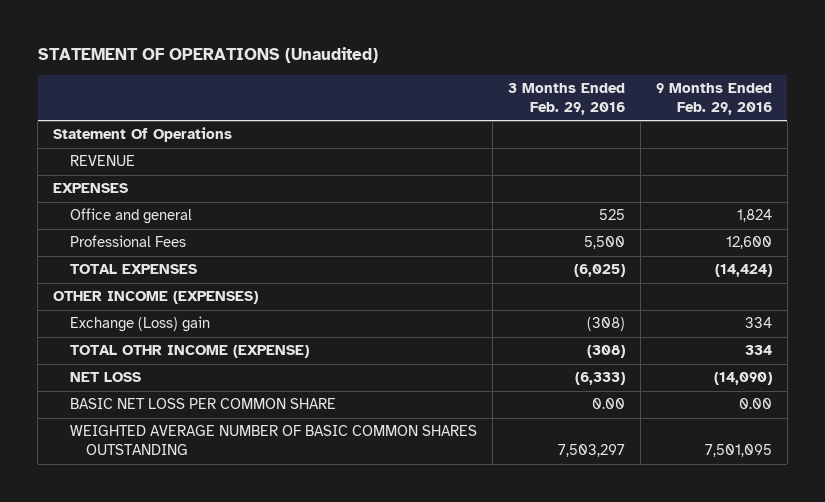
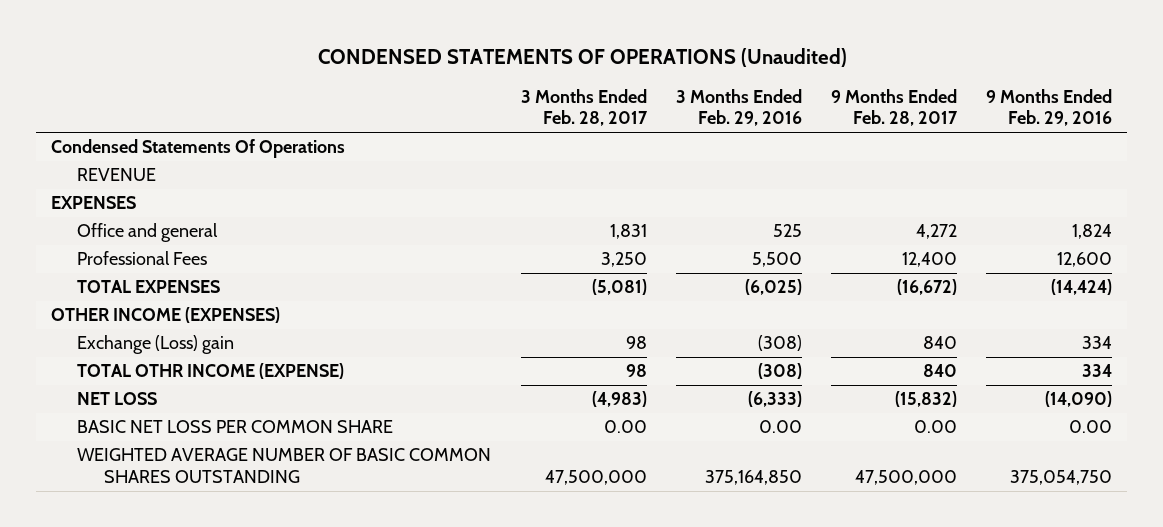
[37,47,378,64] STATEMENT OF OPERATIONS (Unaudited) -> [317,48,847,68] CONDENSED STATEMENTS OF OPERATIONS (Unaudited)
none -> [520,88,648,127] 3 Months Ended Feb. 28, 2017
none -> [831,88,959,127] 9 Months Ended Feb. 28, 2017
[53,127,233,143] Statement Of Operations -> [50,139,345,159] Condensed Statements Of Operations
[557,444,625,458] 7,503,297 -> [704,469,802,485] 375,164,850
[704,444,772,458] 7,501,095 -> [1010,469,1113,485] 375,054,750

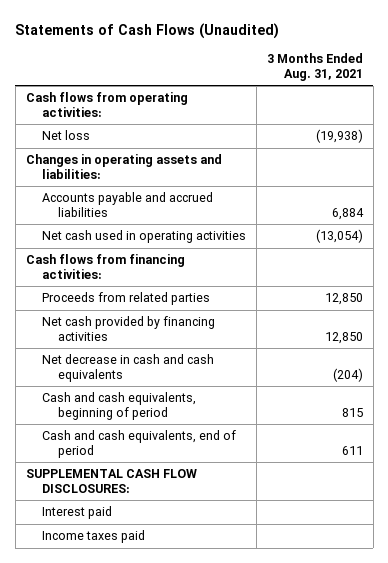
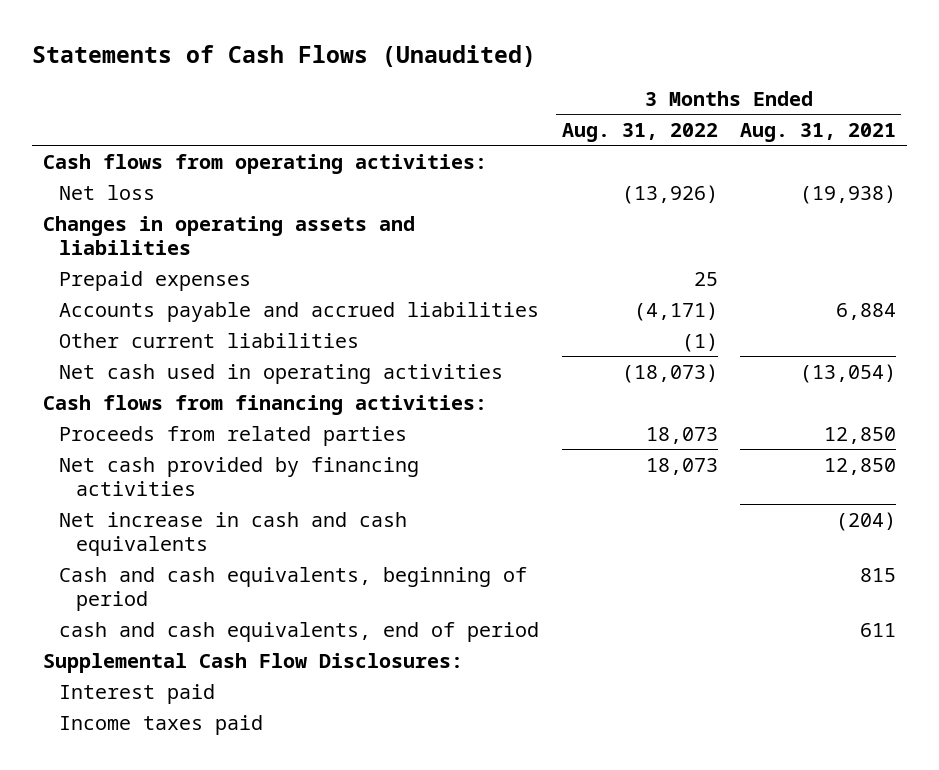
none -> [561,122,718,142] Aug. 31, 2022
[25,154,222,179] Changes in operating assets and liabilities: -> [43,215,416,255] Changes in operating assets and liabilities
none -> [59,270,252,291] Prepaid expenses
none -> [59,332,360,348] Other current liabilities
[42,354,215,382] Net decrease in cash and cash equivalents -> [59,511,408,556] Net increase in cash and cash equivalents
[42,430,237,458] Cash and cash equivalents, end of period -> [59,621,540,642] cash and cash equivalents, end of period
[25,469,197,493] SUPPLEMENTAL CASH FLOW DISCLOSURES: -> [43,652,464,673] Supplemental Cash Flow Disclosures:

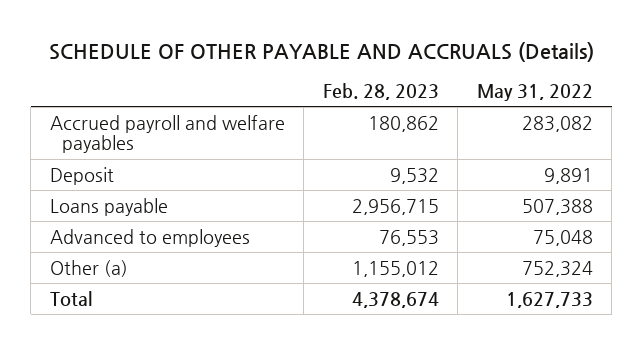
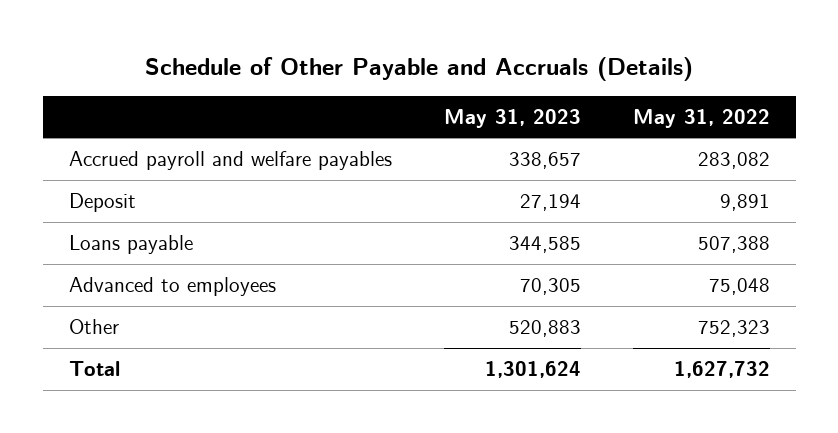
[49,41,595,62] SCHEDULE OF OTHER PAYABLE AND ACCRUALS (Details) -> [145,57,694,82] Schedule of Other Payable and Accruals (Details)
[322,82,439,100] Feb. 28, 2023 -> none
none -> [443,108,581,128] May 31, 2023
[49,259,128,277] Other (a) -> [68,318,119,334] Other
[521,260,593,277] 752,324 -> [697,319,770,337] 752,323
[505,291,593,308] 1,627,733 -> [673,360,770,378] 1,627,732

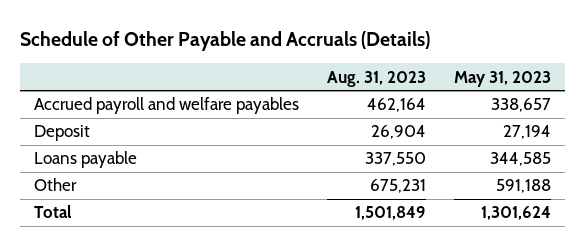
[632,108,770,128] May 31, 2022 -> none
none -> [326,70,426,87] Aug. 31, 2023
[68,276,276,296] Advanced to employees -> none
[508,319,581,337] 520,883 -> [496,179,552,194] 591,188

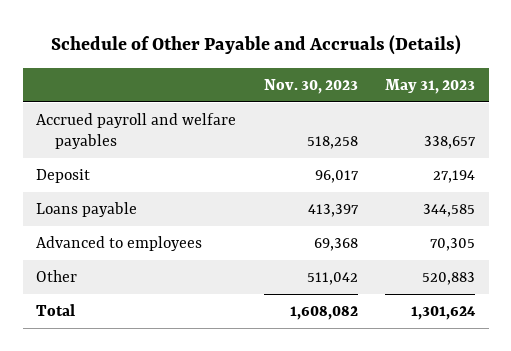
[326,70,426,87] Aug. 31, 2023 -> none
none -> [263,78,358,94] Nov. 30, 2023
none -> [36,236,203,252] Advanced to employees
[496,179,552,194] 591,188 -> [421,272,475,286] 520,883

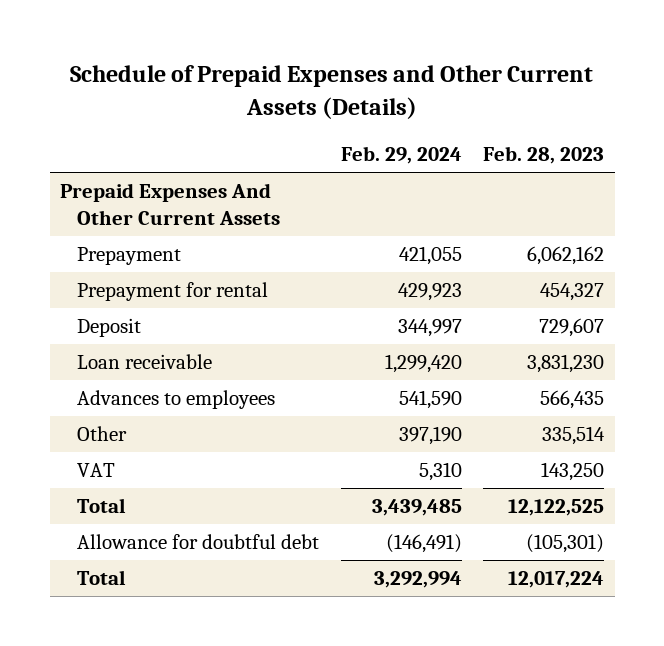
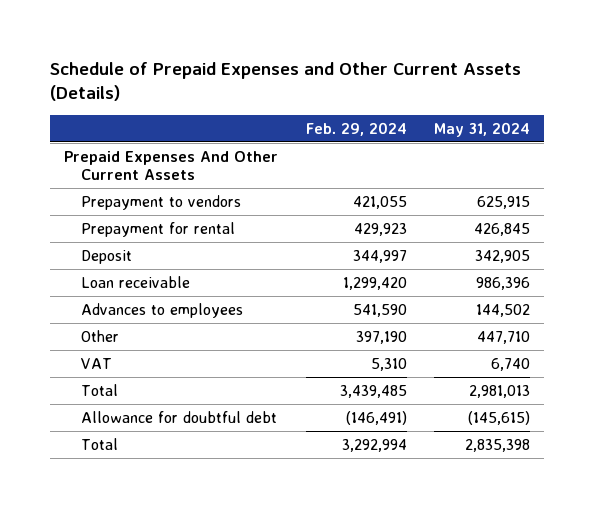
[482,146,604,165] Feb. 28, 2023 -> none
none -> [434,121,531,137] May 31, 2024
[77,247,182,266] Prepayment -> [80,194,241,210] Prepayment to vendors

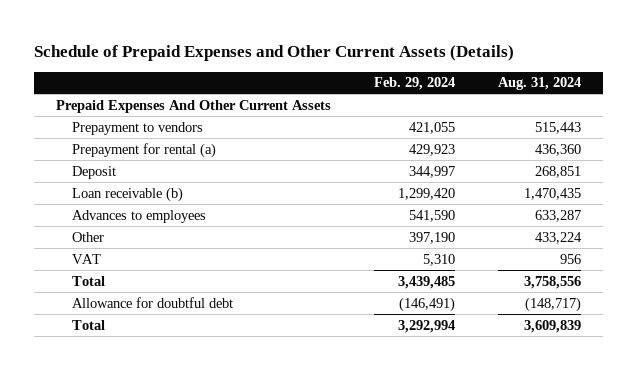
[434,121,531,137] May 31, 2024 -> none
none -> [498,77,582,91] Aug. 31, 2024
[80,221,235,237] Prepayment for rental -> [71,142,216,158] Prepayment for rental (a)
[80,275,190,288] Loan receivable -> [71,186,183,202] Loan receivable (b)

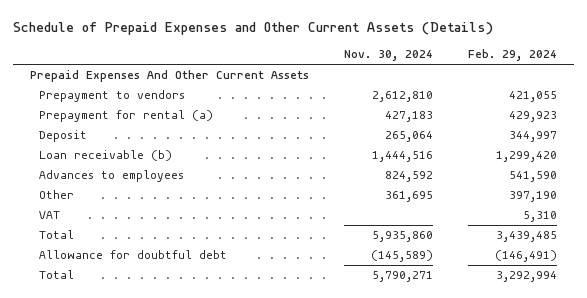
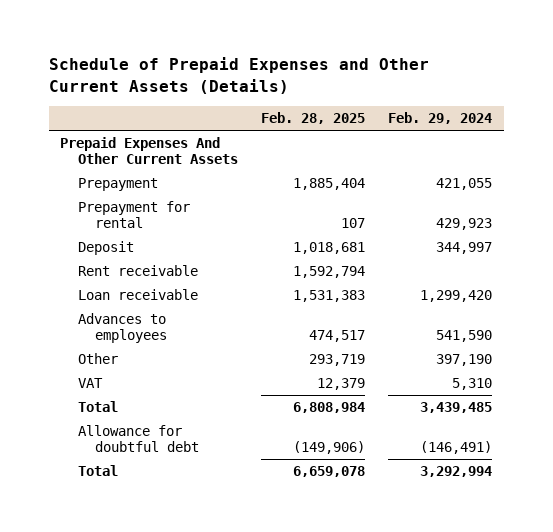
[344,50,434,62] Nov. 30, 2024 -> none
none -> [260,112,365,125] Feb. 28, 2025
[39,90,186,103] Prepayment to vendors -> [77,178,158,192] Prepayment
[39,110,214,123] Prepayment for rental (a) -> [77,201,190,229] Prepayment for rental
none -> [77,265,198,277] Rent receivable
[39,150,173,162] Loan receivable (b) -> [77,289,198,301] Loan receivable

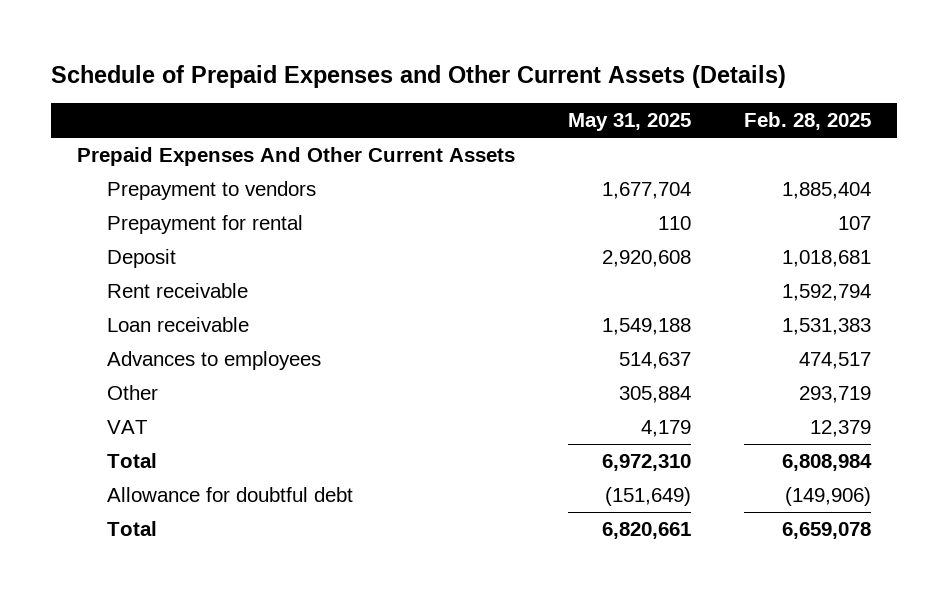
[388,112,493,125] Feb. 29, 2024 -> none
none -> [567,113,691,132] May 31, 2025
[77,178,158,192] Prepayment -> [107,181,317,201] Prepayment to vendors

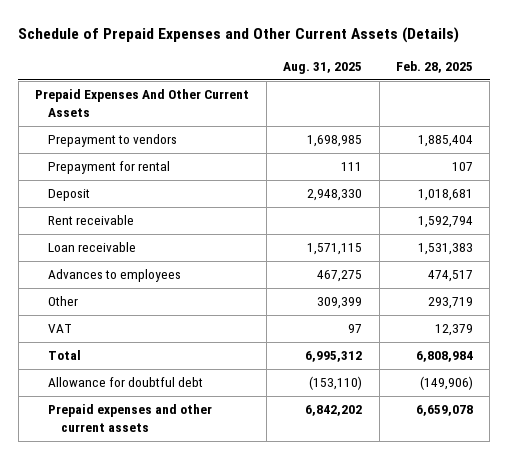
[567,113,691,132] May 31, 2025 -> none
none -> [283,62,363,75] Aug. 31, 2025
[107,521,158,537] Total -> [48,404,213,432] Prepaid expenses and other current assets

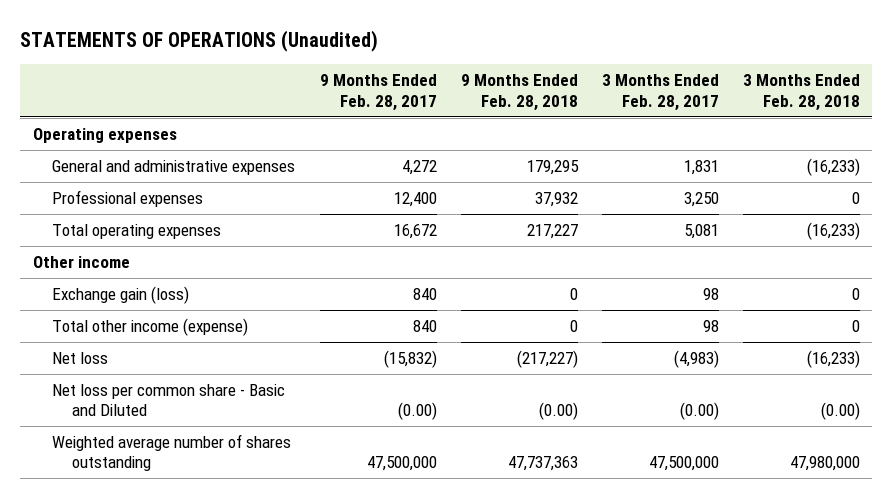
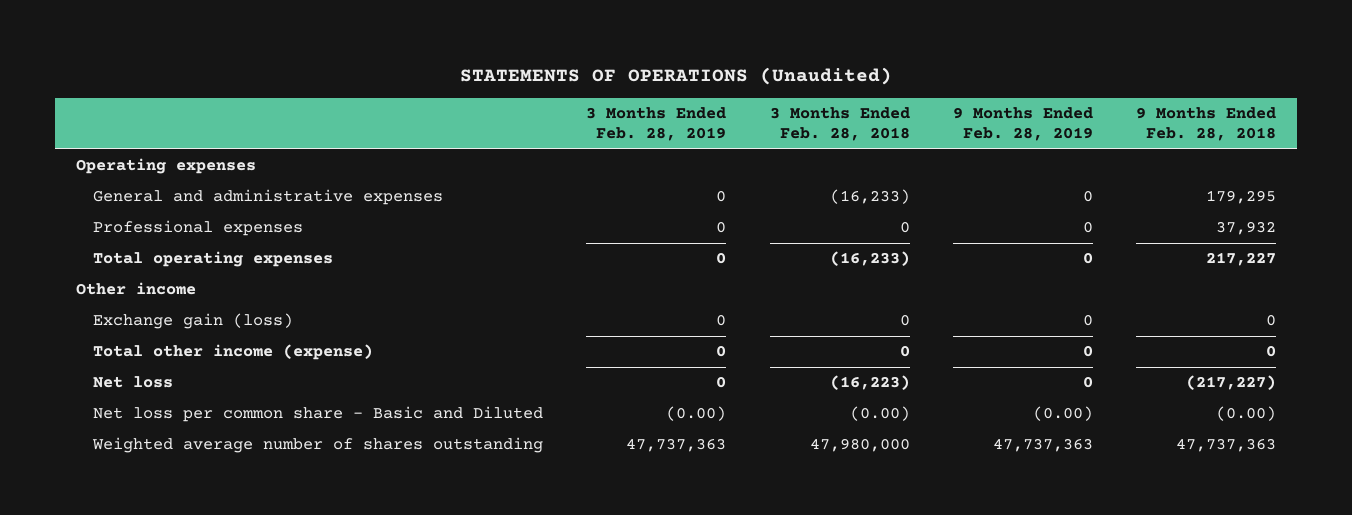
[319,74,437,111] 9 Months Ended Feb. 28, 2017 -> none
[602,74,720,111] 3 Months Ended Feb. 28, 2017 -> none
none -> [586,107,727,142] 3 Months Ended Feb. 28, 2019
none -> [952,107,1093,142] 9 Months Ended Feb. 28, 2019
[807,350,861,369] (16,233) -> [829,375,910,391] (16,223)

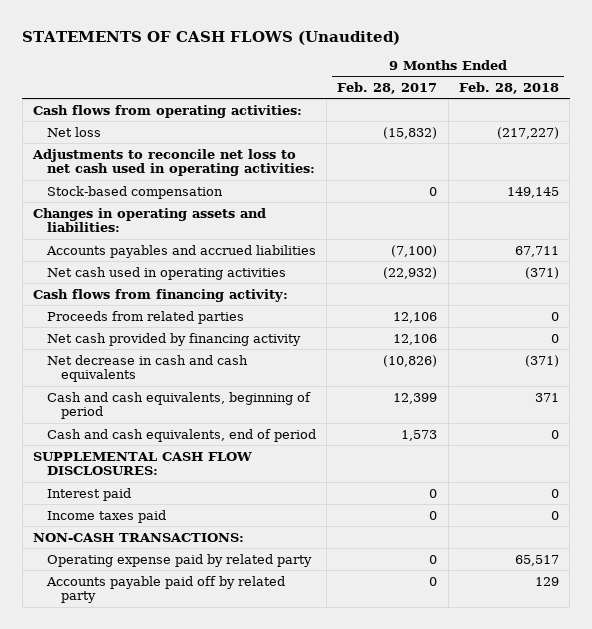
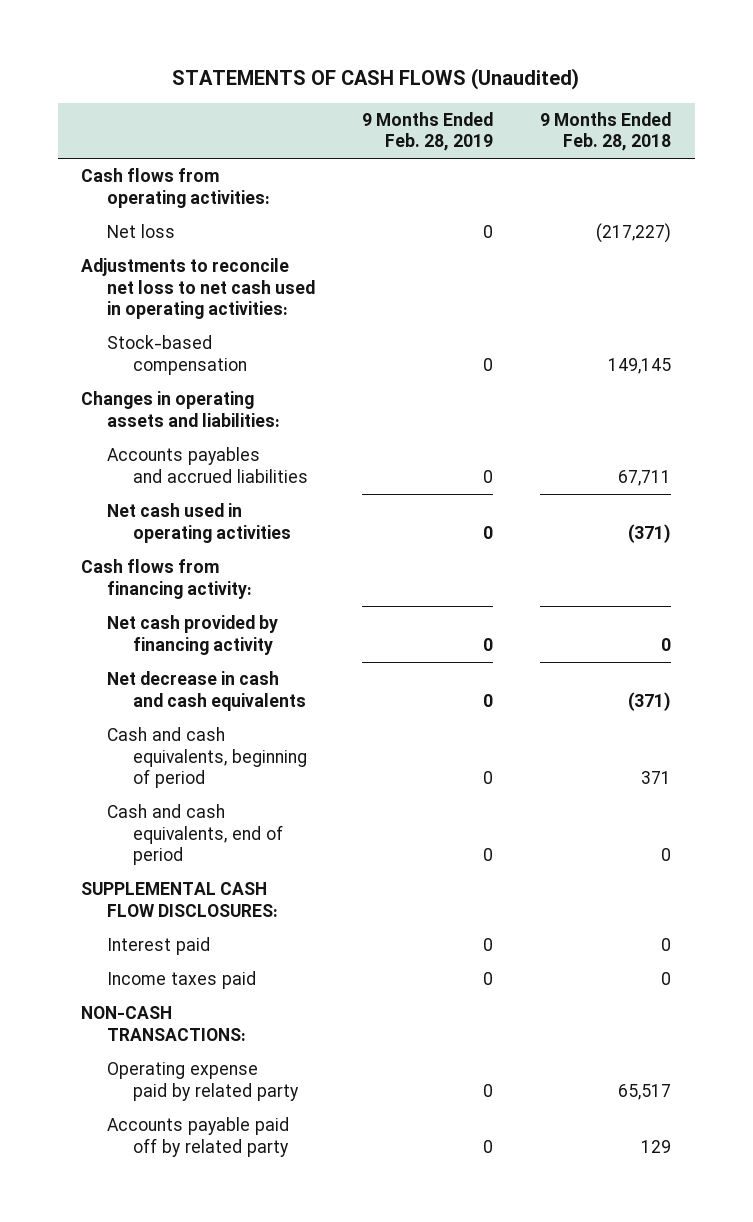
[337,81,438,94] Feb. 28, 2017 -> none
none -> [362,112,494,152] 9 Months Ended Feb. 28, 2019
[46,310,244,324] Proceeds from related parties -> none

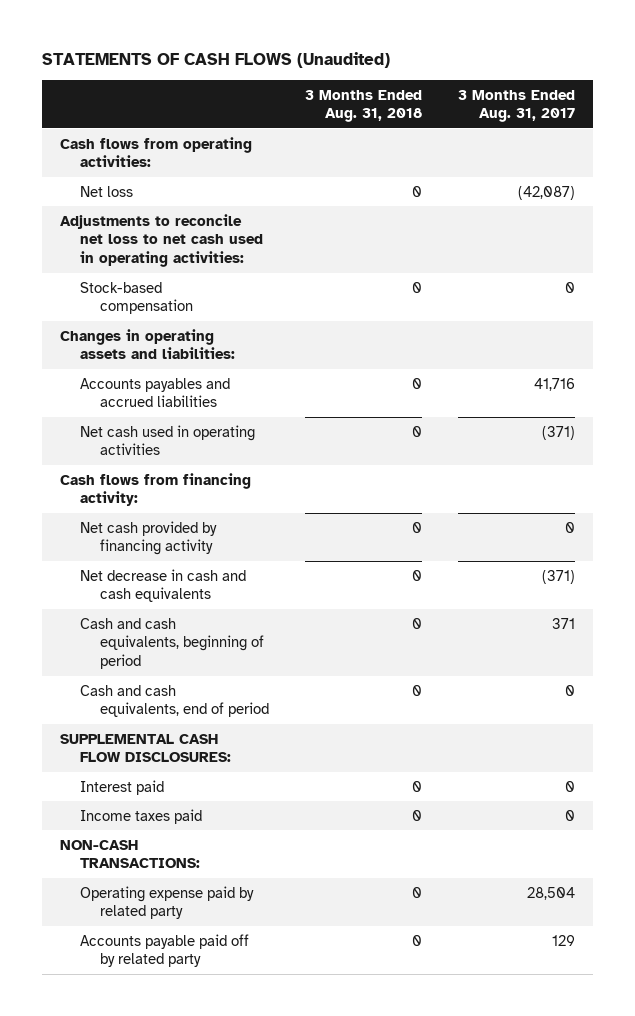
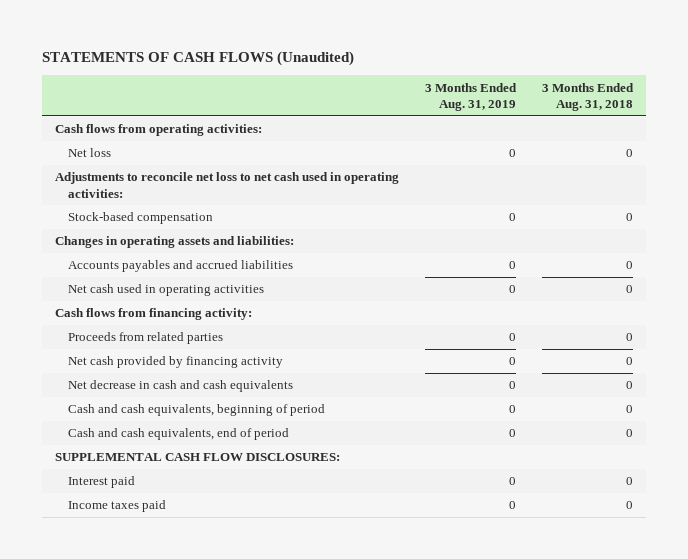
[458,89,576,123] 3 Months Ended Aug. 31, 2017 -> none
none -> [425,82,518,112] 3 Months Ended Aug. 31, 2019
none -> [67,332,223,345] Proceeds from related parties
[59,839,200,869] NON-CASH TRANSACTIONS: -> none
[79,885,254,920] Operating expense paid by related party -> none
[79,933,249,968] Accounts payable paid off by related party -> none

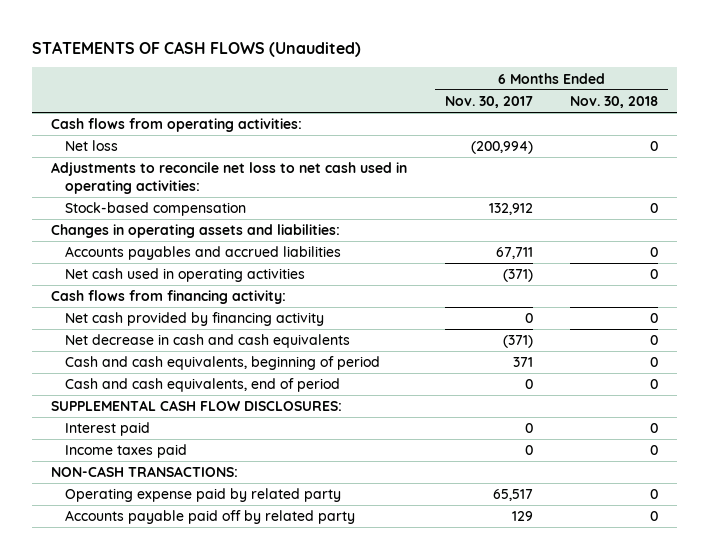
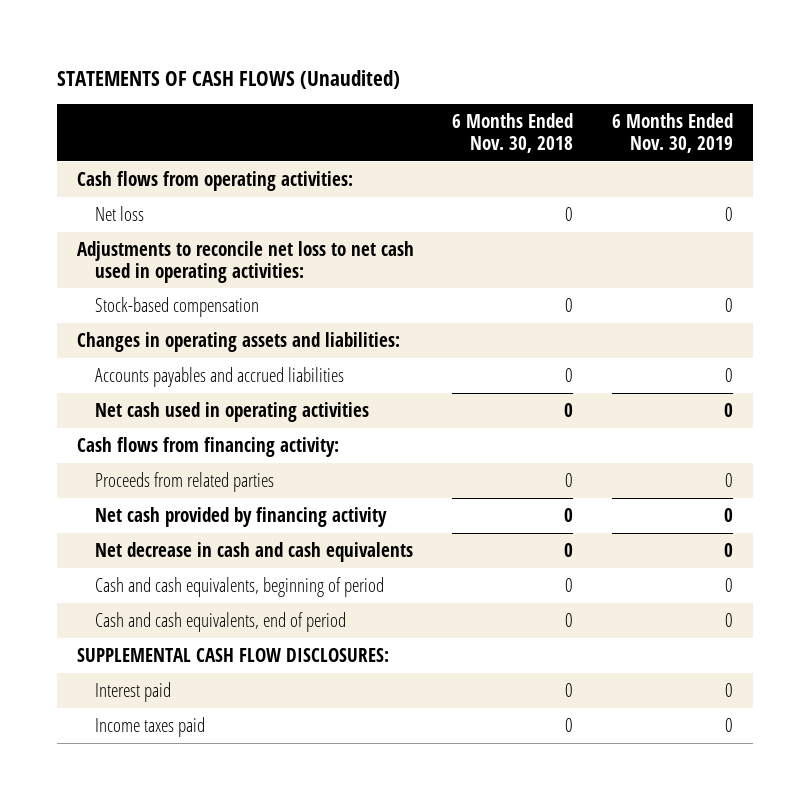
[444,95,533,108] Nov. 30, 2017 -> none
none -> [612,113,734,154] 6 Months Ended Nov. 30, 2019
none -> [94,471,274,492] Proceeds from related parties
[50,466,238,478] NON-CASH TRANSACTIONS: -> none
[65,488,342,503] Operating expense paid by related party -> none
[65,510,356,525] Accounts payable paid off by related party -> none

